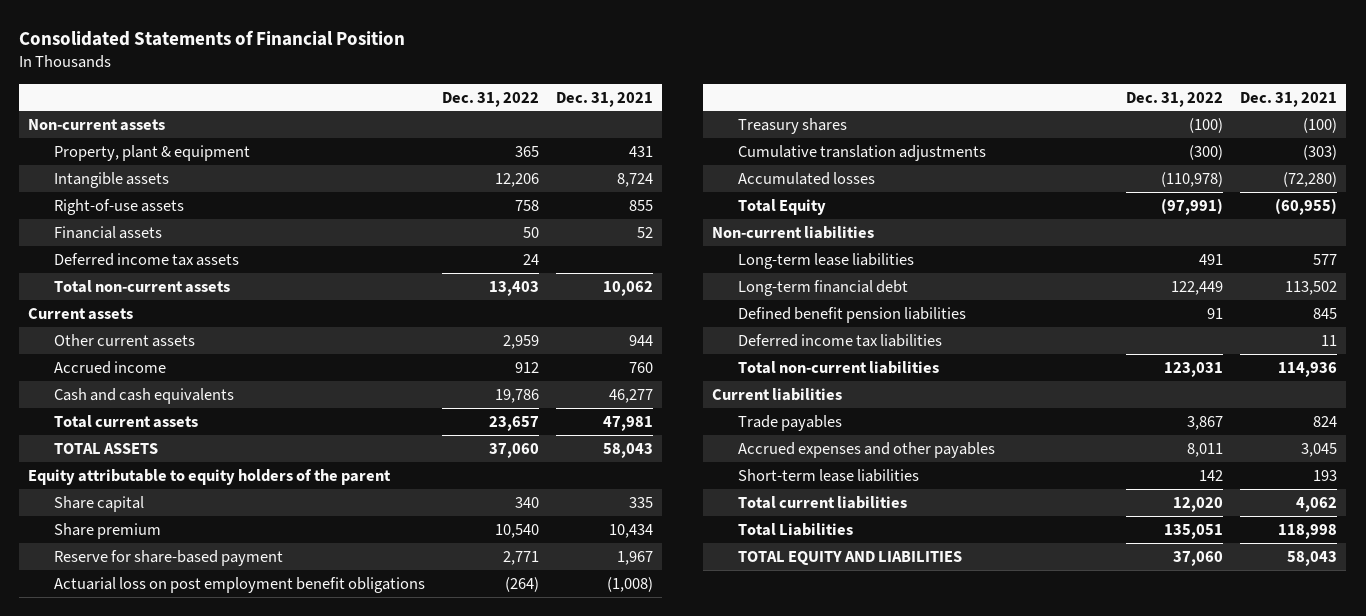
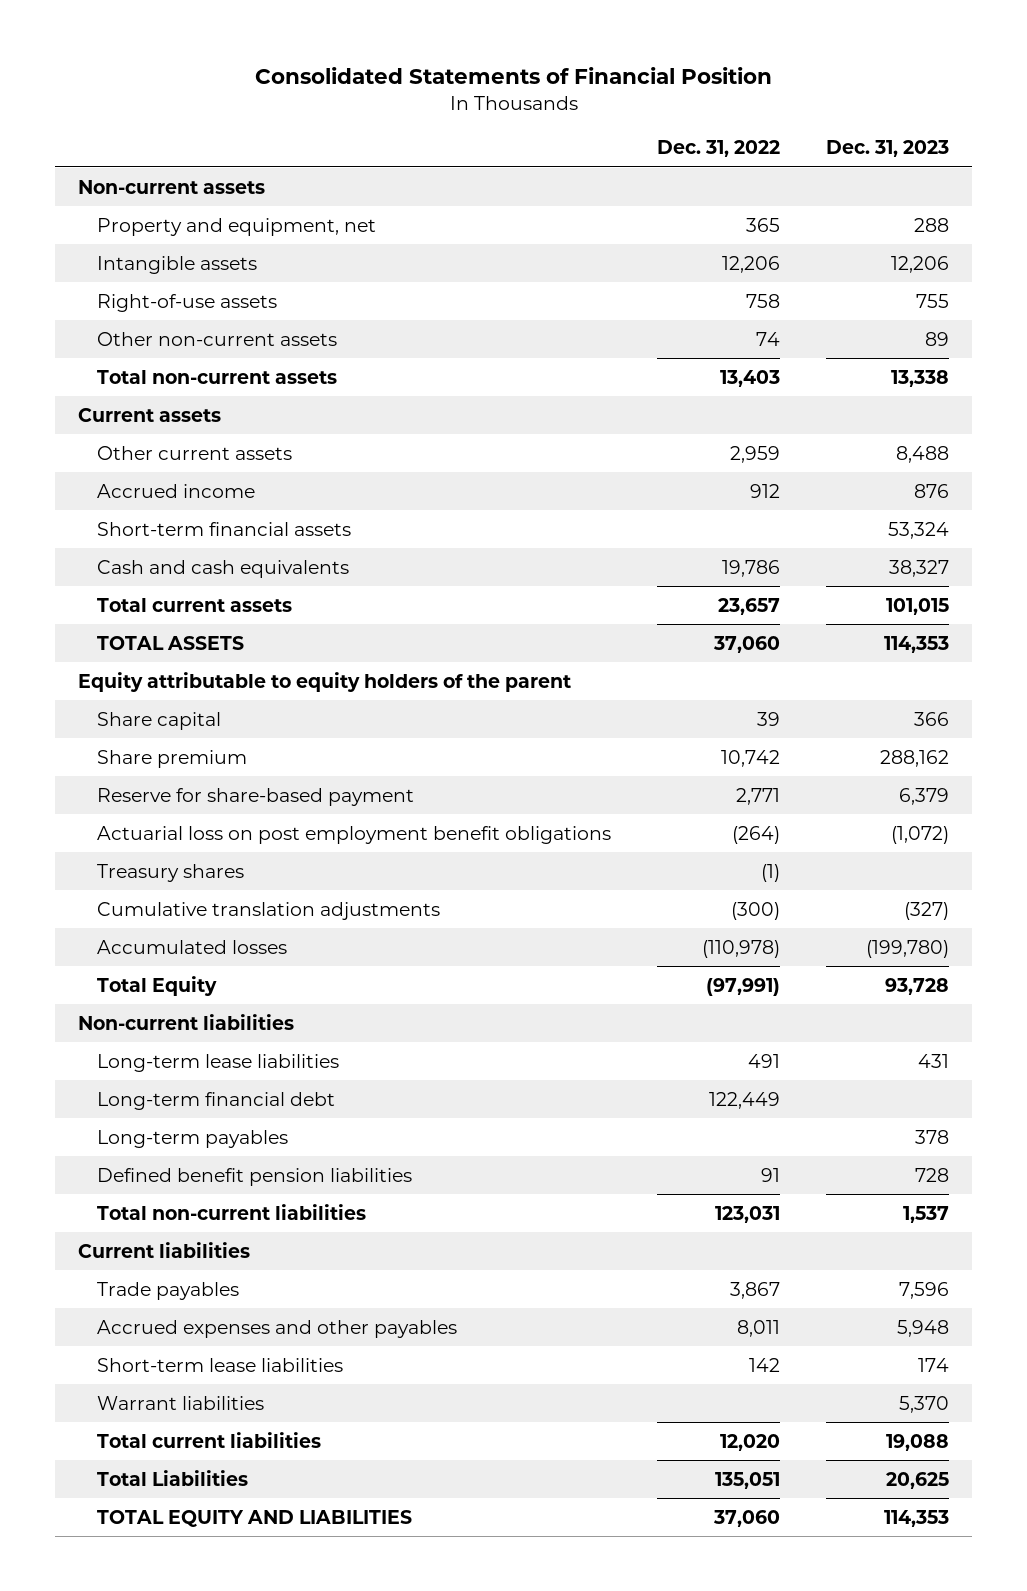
[556,91,654,107] Dec. 31, 2021 -> none
none -> [825,140,949,158] Dec. 31, 2023
[53,144,250,161] Property, plant & equipment -> [97,217,377,236] Property and equipment, net
[53,225,162,239] Financial assets -> none
[53,252,239,266] Deferred income tax assets -> none
none -> [97,331,338,346] Other non-current assets
none -> [97,521,352,536] Short-term financial assets
[515,496,540,508] 340 -> [757,711,781,726] 39
[495,523,540,538] 10,540 -> [721,749,781,767] 10,742
[1189,117,1224,133] (100) -> [761,863,781,882] (1)
none -> [97,1129,289,1148] Long-term payables
[737,333,942,347] Deferred income tax liabilities -> none
none -> [97,1395,265,1410] Warrant liabilities

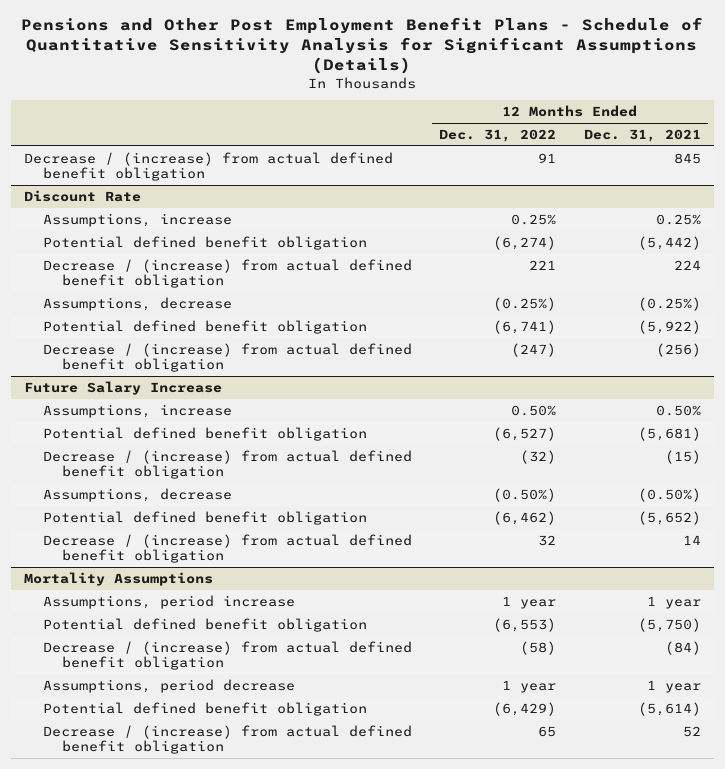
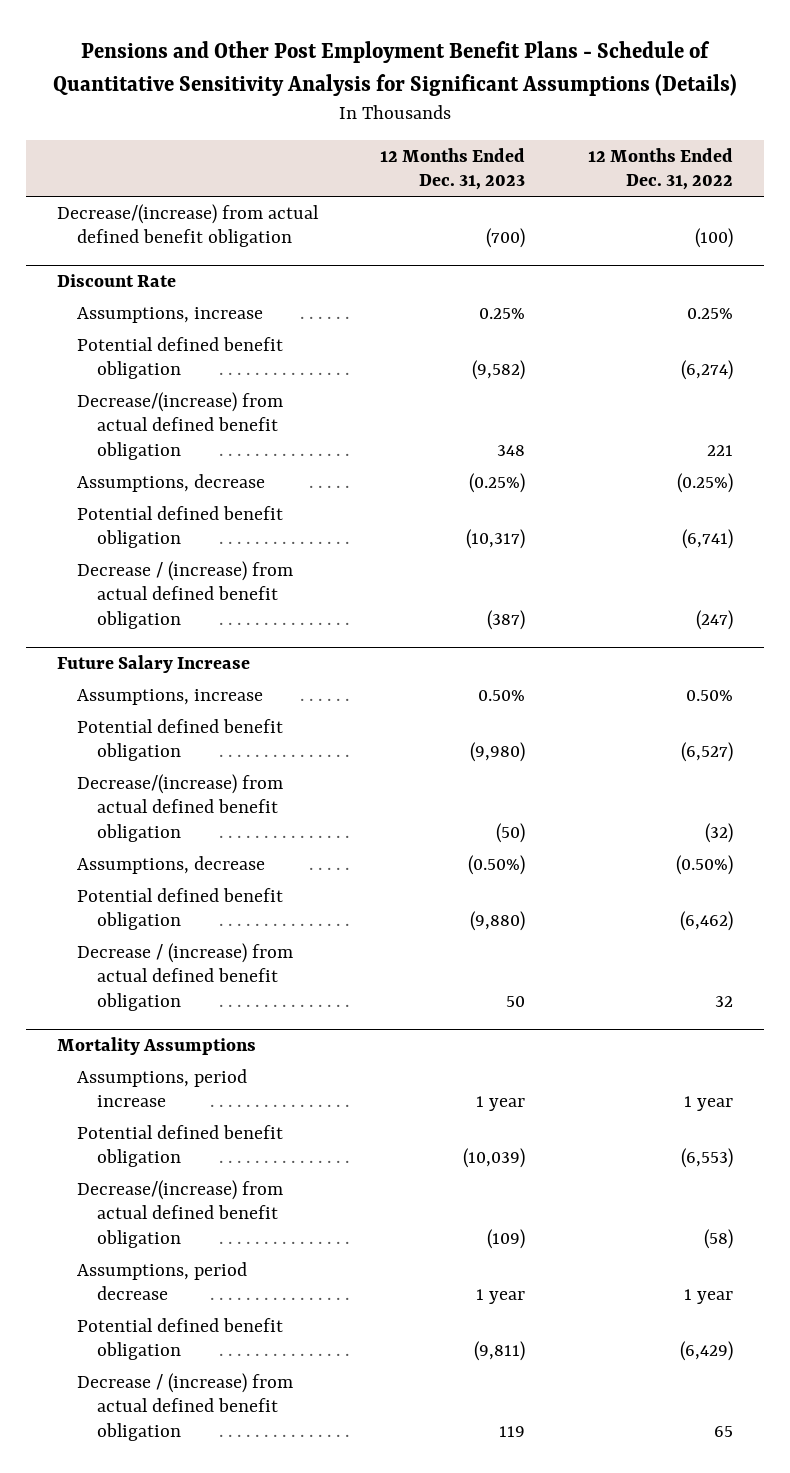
[583,128,701,142] Dec. 31, 2021 -> none
none -> [380,147,526,191] 12 Months Ended Dec. 31, 2023
[24,151,394,182] Decrease / (increase) from actual defined benefit obligation -> [57,203,320,248] Decrease/(increase) from actual defined benefit obligation
[538,152,557,163] 91 -> [694,228,733,249] (100)
[42,258,412,289] Decrease / (increase) from actual defined benefit obligation -> [77,391,284,460] Decrease/(increase) from actual defined benefit obligation
[42,449,412,480] Decrease / (increase) from actual defined benefit obligation -> [77,773,284,842] Decrease/(increase) from actual defined benefit obligation
[42,640,412,671] Decrease / (increase) from actual defined benefit obligation -> [77,1179,284,1248] Decrease/(increase) from actual defined benefit obligation

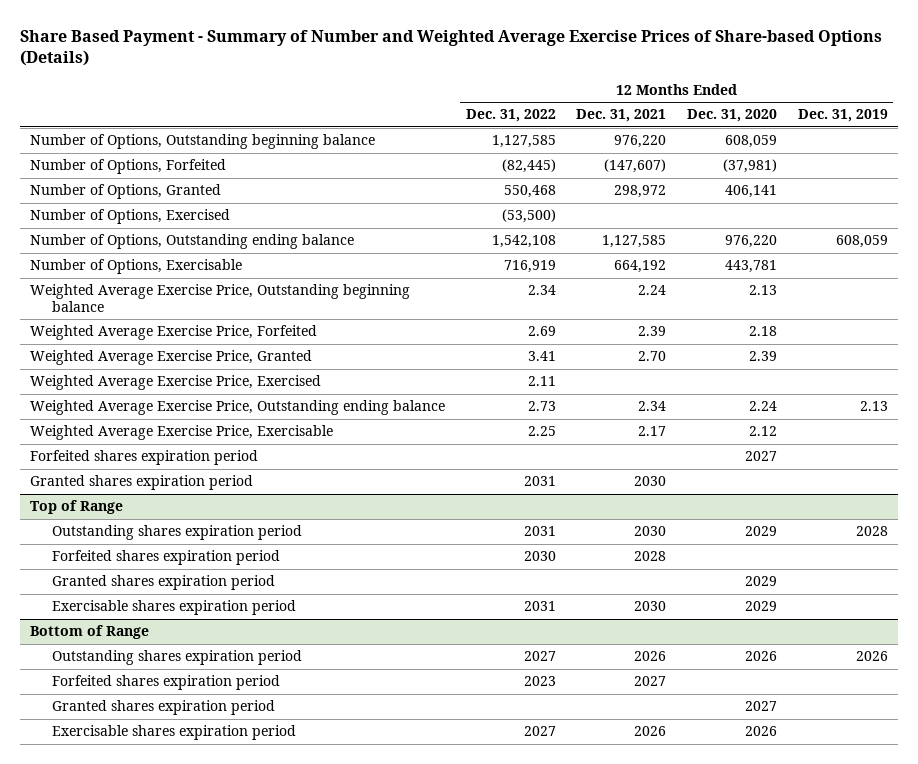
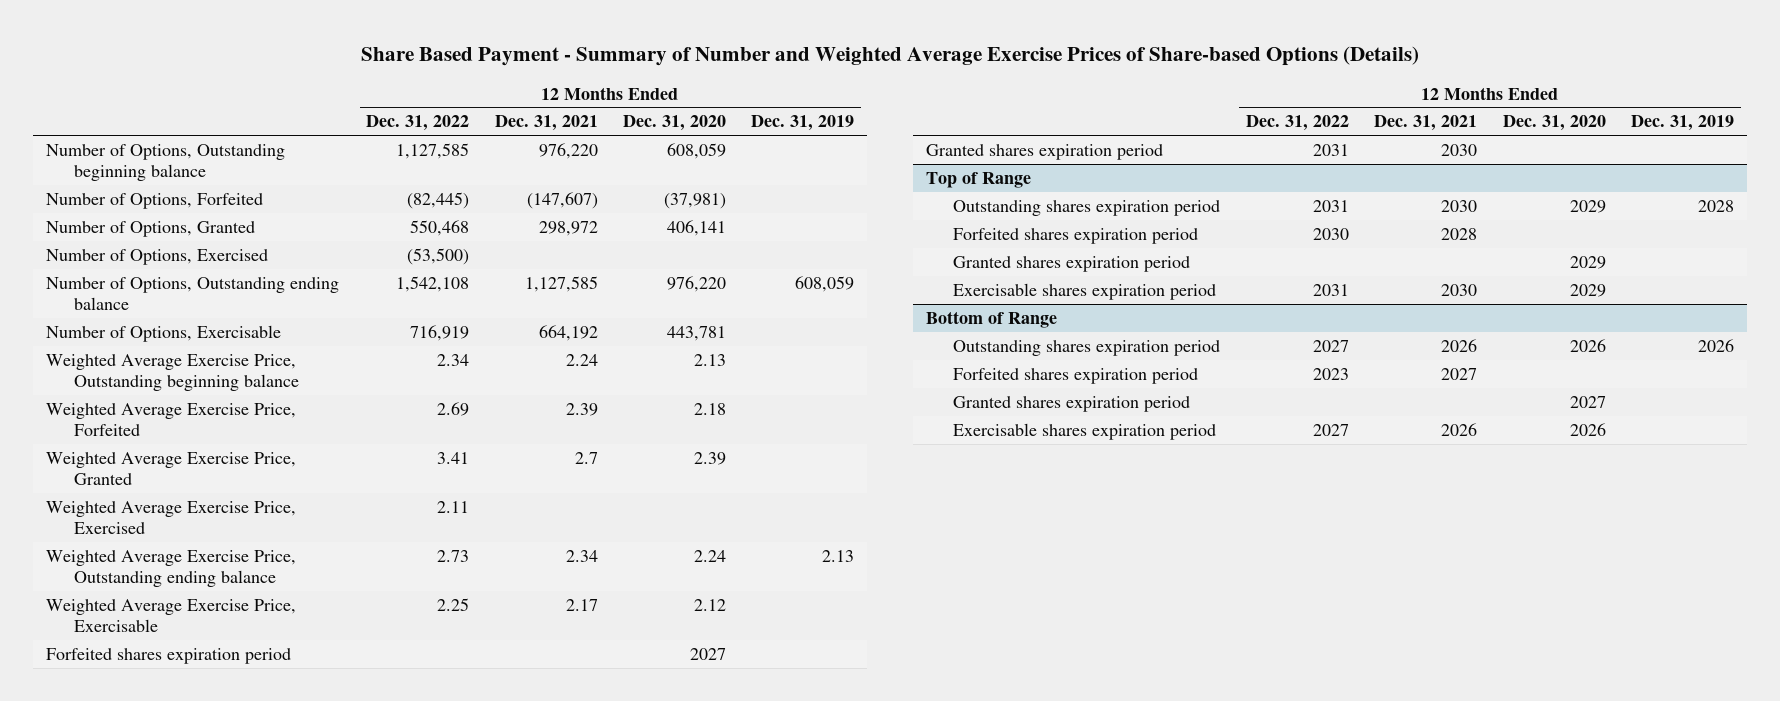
[638,351,667,362] 2.70 -> [574,451,598,464] 2.7

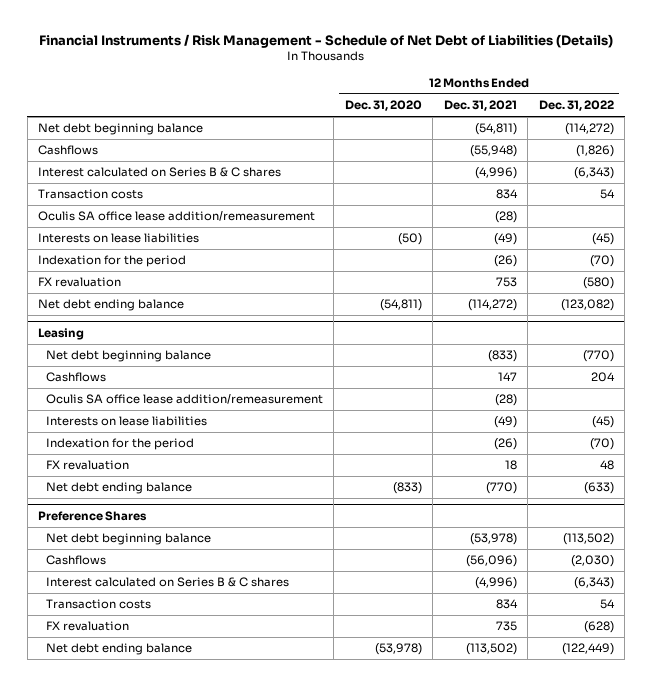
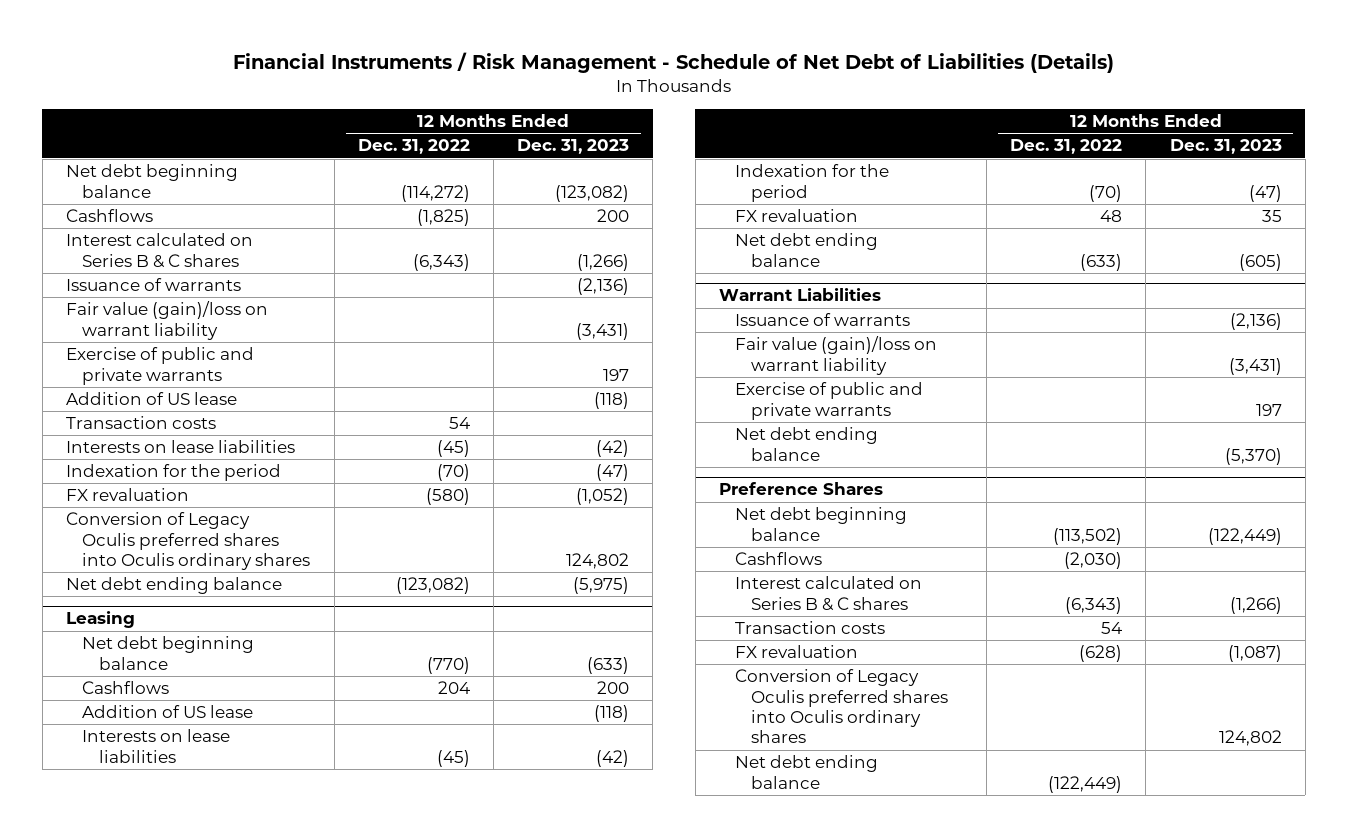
[344,100,422,112] Dec. 31, 2020 -> none
[443,100,517,112] Dec. 31, 2021 -> none
none -> [516,139,629,155] Dec. 31, 2023
[575,145,614,158] (1,826) -> [416,209,470,227] (1,825)
none -> [66,278,242,292] Issuance of warrants
none -> [66,301,269,340] Fair value (gain)/loss on warrant liability
none -> [66,347,255,385] Exercise of public and private warrants
none -> [66,392,238,406] Addition of US lease
[37,211,315,222] Oculis SA office lease addition/remeasurement -> none
none -> [66,512,311,570] Conversion of Legacy Oculis preferred shares into Oculis ordinary shares
[45,394,323,405] Oculis SA office lease addition/remeasurement -> none
none -> [82,705,254,719] Addition of US lease
none -> [718,288,881,302] Warrant Liabilities
none -> [734,313,910,327] Issuance of warrants
none -> [734,336,937,375] Fair value (gain)/loss on warrant liability
none -> [734,382,923,420] Exercise of public and private warrants
none -> [734,427,878,461] Net debt ending balance
none -> [734,669,949,744] Conversion of Legacy Oculis preferred shares into Oculis ordinary shares

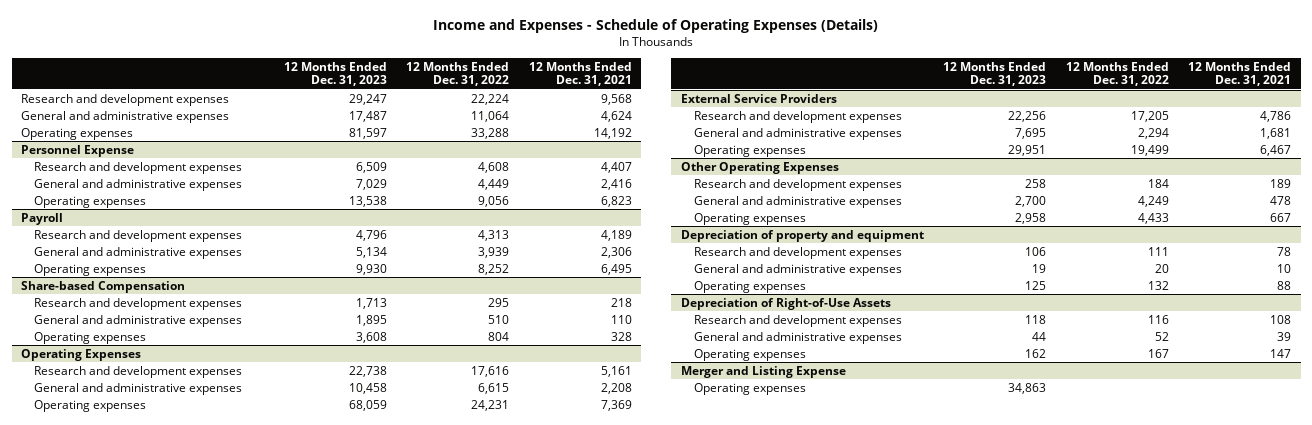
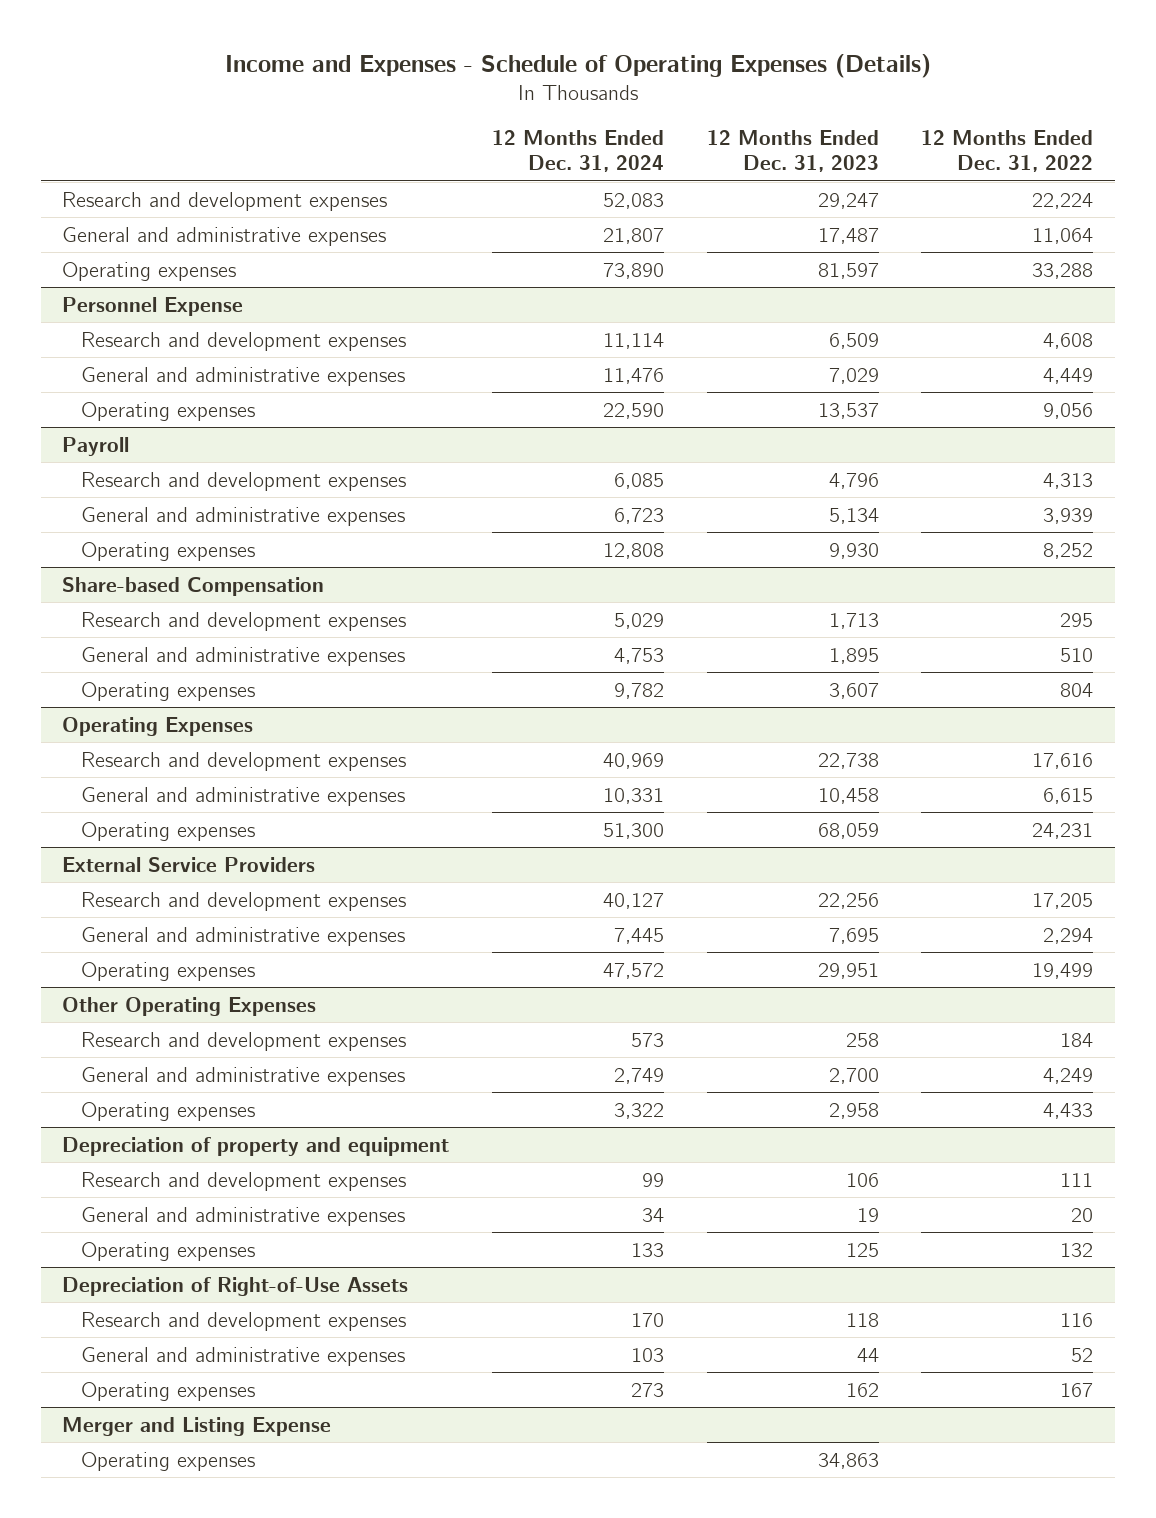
[528,61,632,87] 12 Months Ended Dec. 31, 2021 -> none
none -> [491,130,664,172] 12 Months Ended Dec. 31, 2024
[348,195,387,207] 13,538 -> [817,402,879,419] 13,537
[355,331,387,343] 3,608 -> [828,682,879,699] 3,607

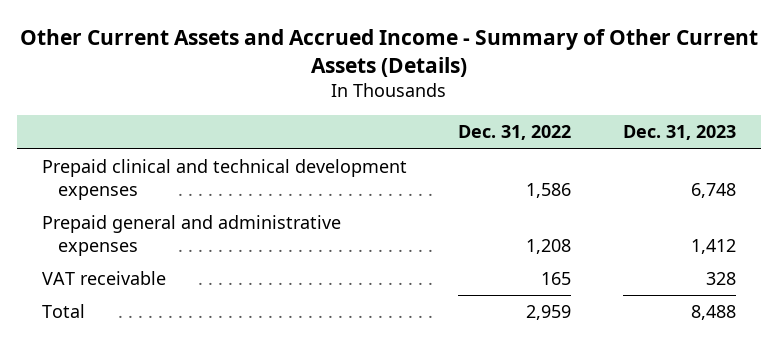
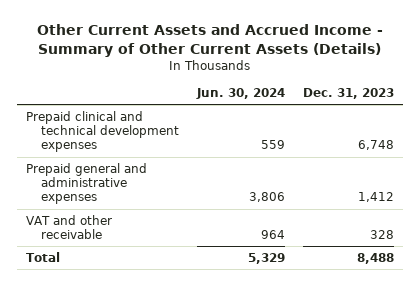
[458,125,572,141] Dec. 31, 2022 -> none
none -> [195,88,285,100] Jun. 30, 2024
[42,271,167,286] VAT receivable -> [25,214,112,240] VAT and other receivable

